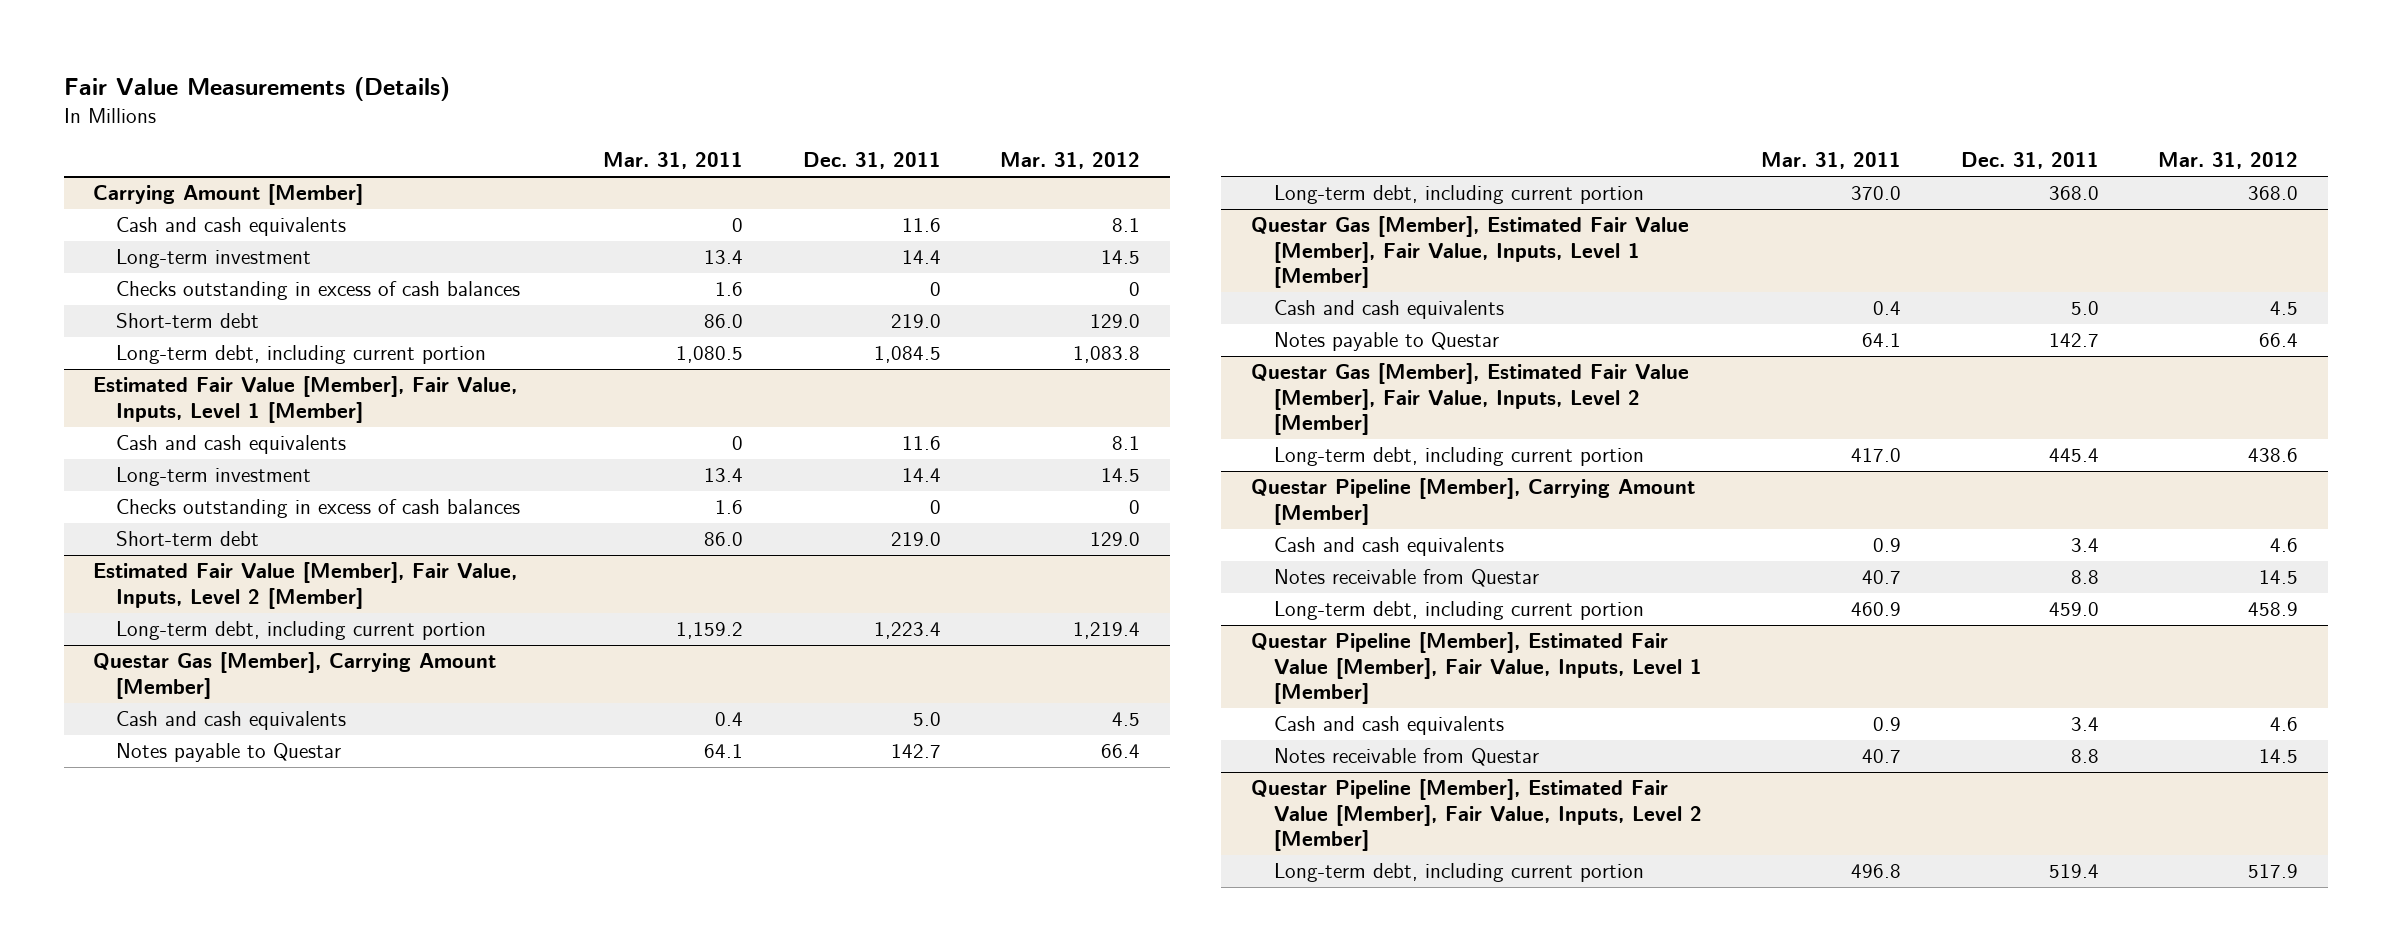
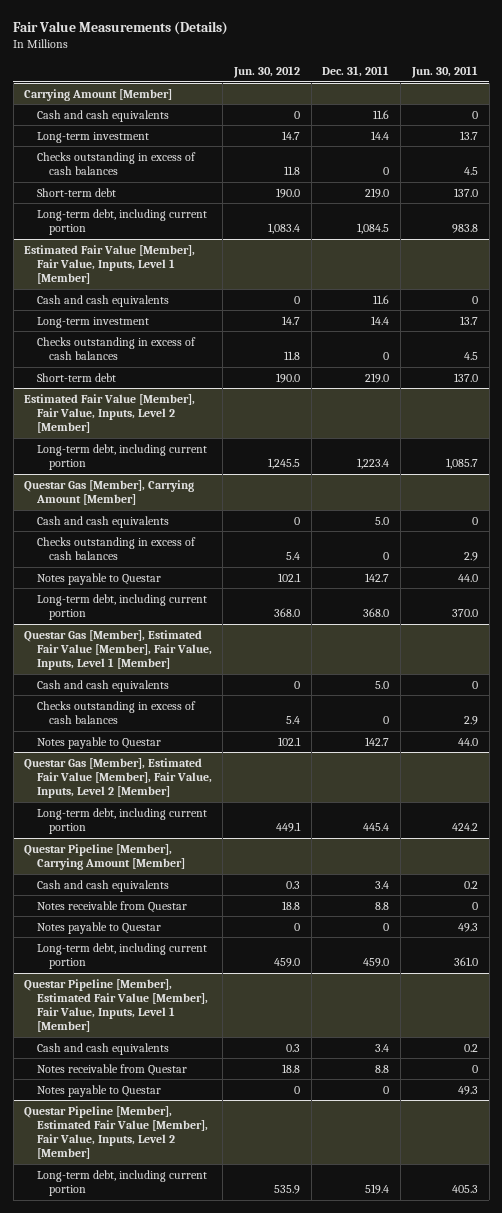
[603,152,744,170] Mar. 31, 2011 -> none
[1000,152,1141,170] Mar. 31, 2012 -> none
none -> [233,66,301,79] Jun. 30, 2012
none -> [410,66,478,79] Jun. 30, 2011
none -> [36,536,196,560] Checks outstanding in excess of cash balances
none -> [36,700,196,724] Checks outstanding in excess of cash balances
none -> [36,921,161,934] Notes payable to Questar
none -> [36,1084,161,1097] Notes payable to Questar

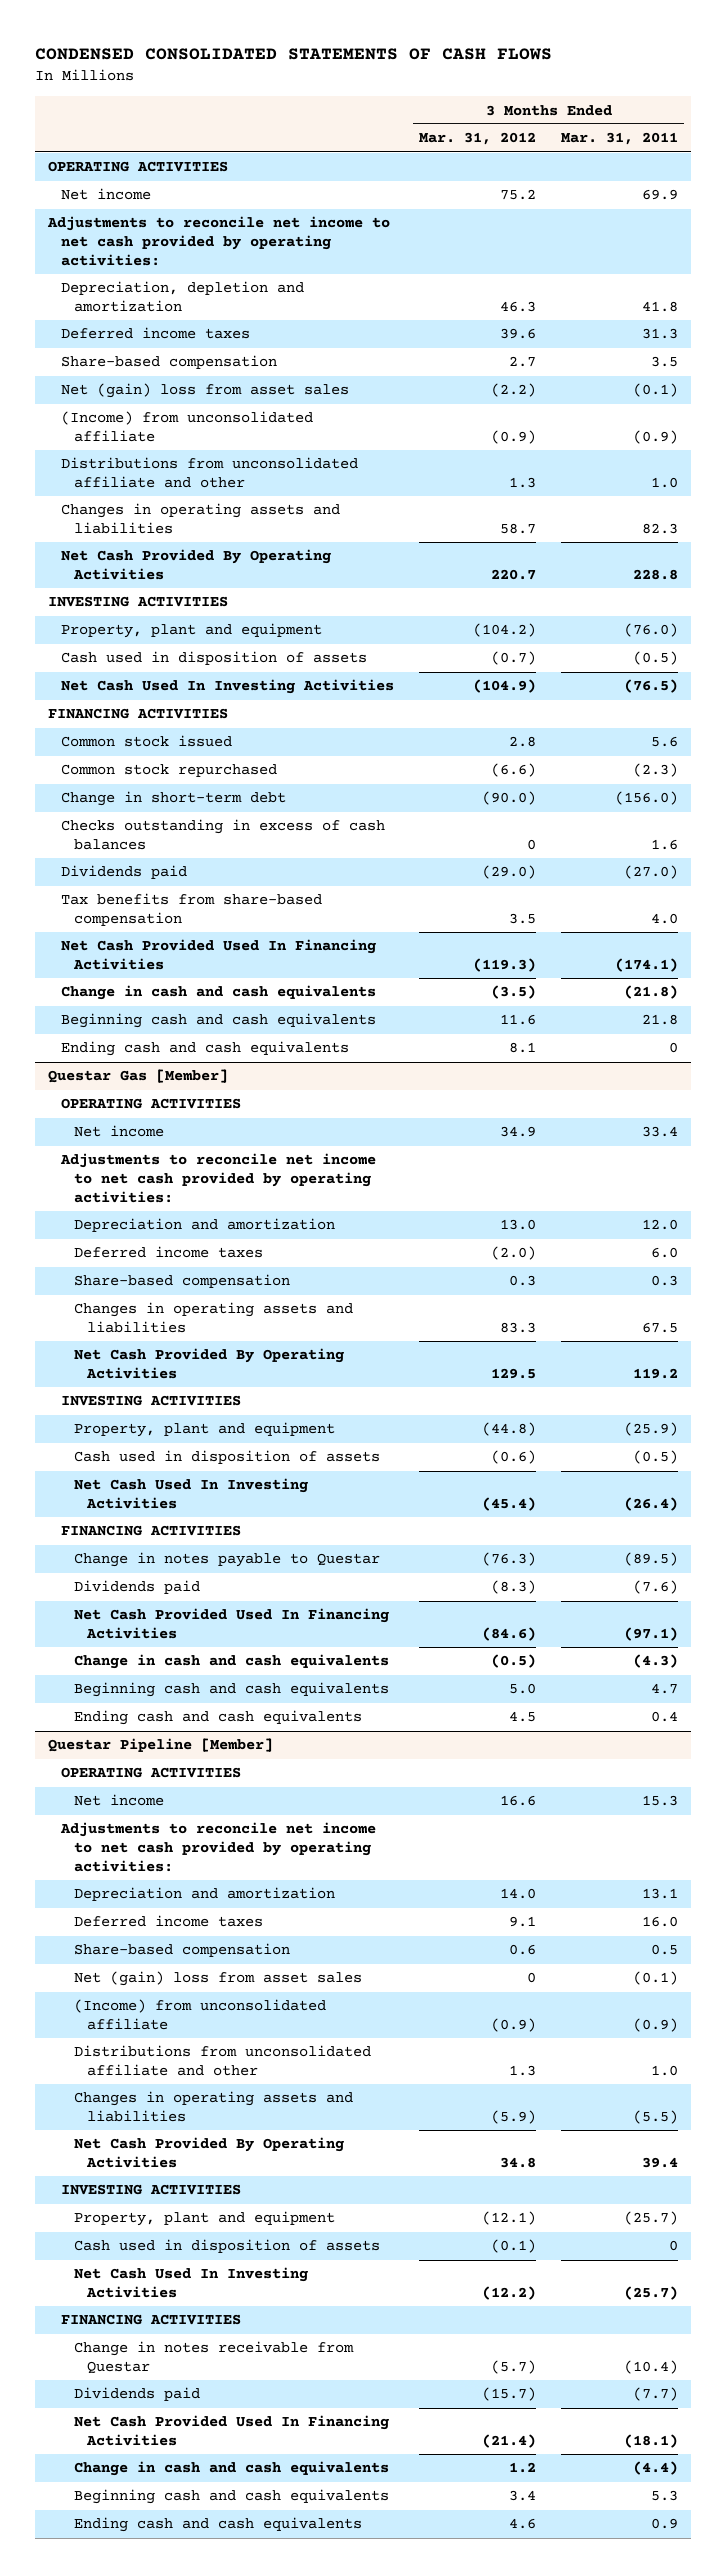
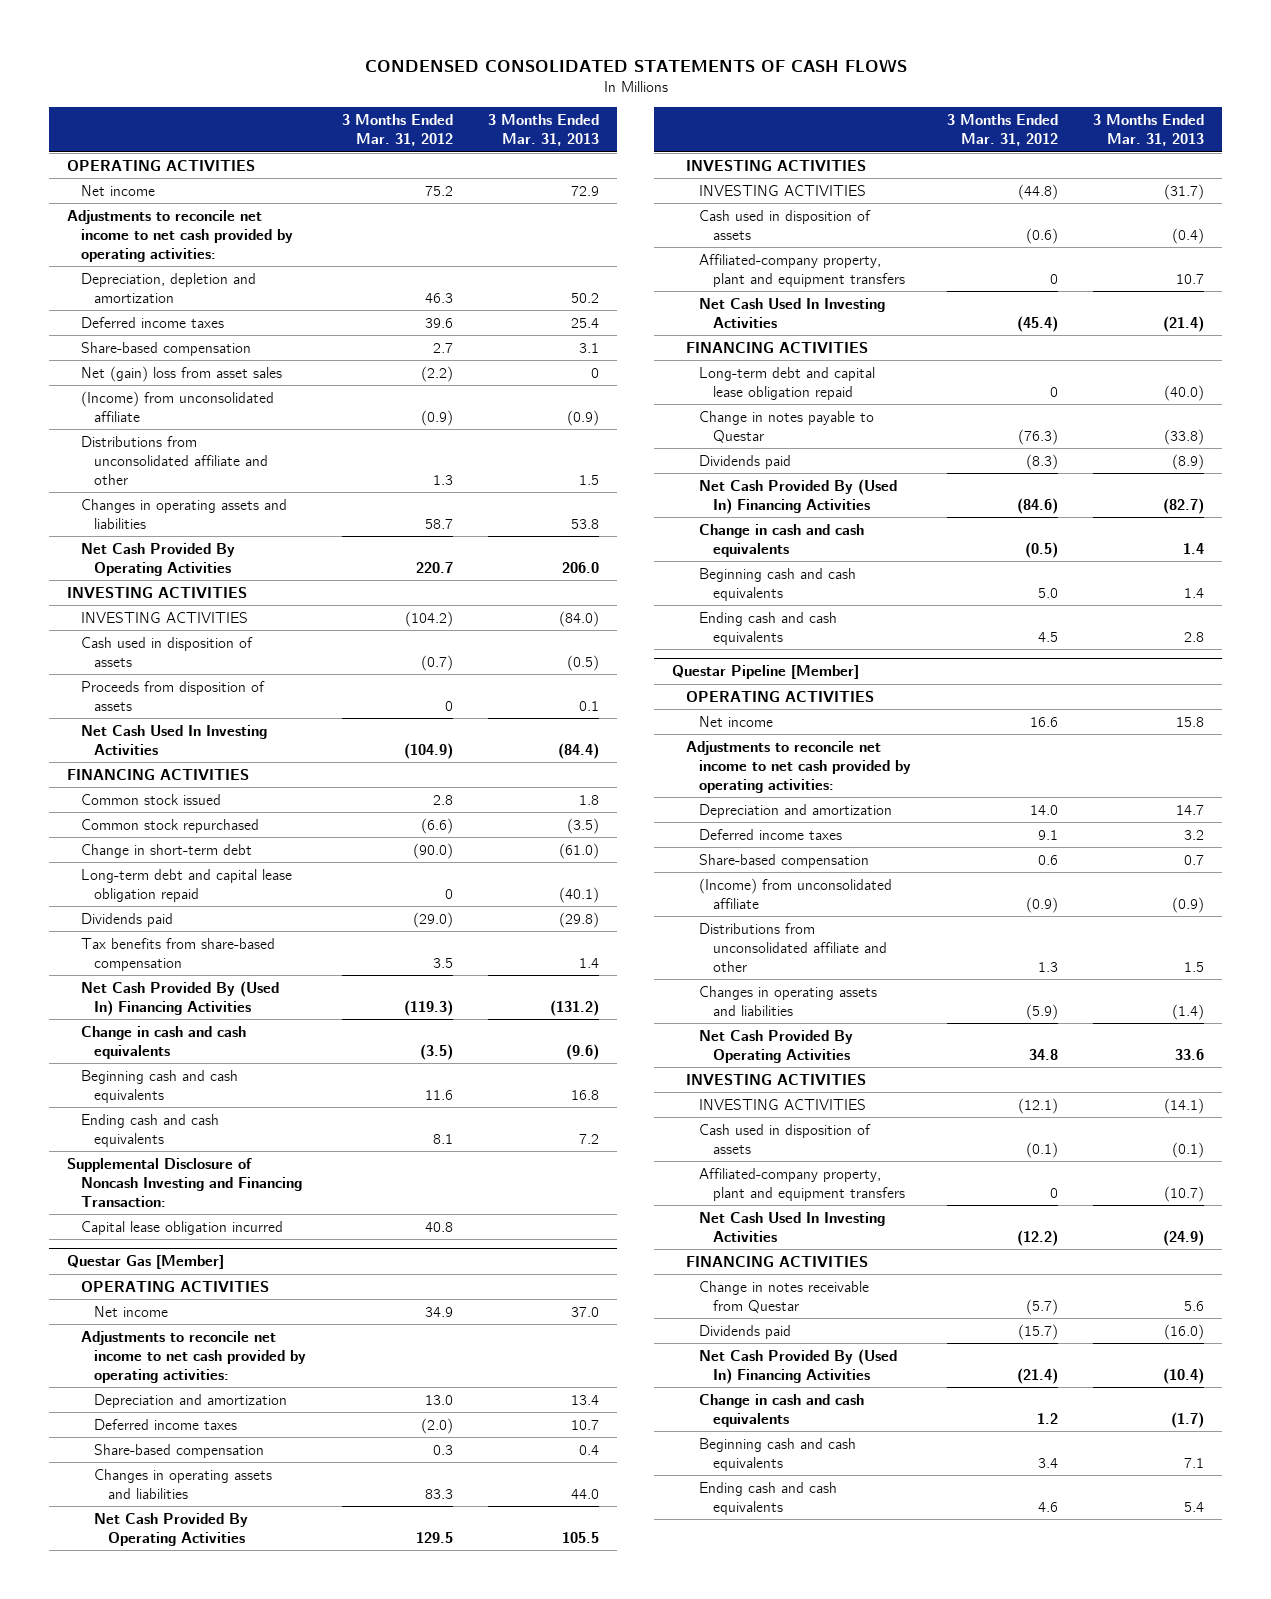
[561,132,679,146] Mar. 31, 2011 -> none
none -> [488,114,600,147] 3 Months Ended Mar. 31, 2013
[60,623,322,639] Property, plant and equipment -> [80,611,248,623] INVESTING ACTIVITIES
none -> [80,680,265,711] Proceeds from disposition of assets
[60,819,385,850] Checks outstanding in excess of cash balances -> none
none -> [80,868,292,902] Long-term debt and capital lease obligation repaid
[60,939,376,970] Net Cash Provided Used In Financing Activities -> [80,980,279,1016] Net Cash Provided By (Used In) Financing Activities
none -> [66,1157,302,1207] Supplemental Disclosure of Noncash Investing and Financing Transaction:
none -> [80,1220,283,1235] Capital lease obligation incurred
[74,1422,336,1438] Property, plant and equipment -> [699,184,867,196] INVESTING ACTIVITIES
none -> [699,253,905,287] Affiliated-company property, plant and equipment transfers
none -> [699,366,876,400] Long-term debt and capital lease obligation repaid
[74,1608,390,1639] Net Cash Provided Used In Financing Activities -> [699,478,898,514] Net Cash Provided By (Used In) Financing Activities
[74,1971,363,1987] Net (gain) loss from asset sales -> none
[74,2211,336,2227] Property, plant and equipment -> [699,1098,867,1110] INVESTING ACTIVITIES
none -> [699,1167,905,1201] Affiliated-company property, plant and equipment transfers
[74,2415,390,2446] Net Cash Provided Used In Financing Activities -> [699,1348,898,1384] Net Cash Provided By (Used In) Financing Activities

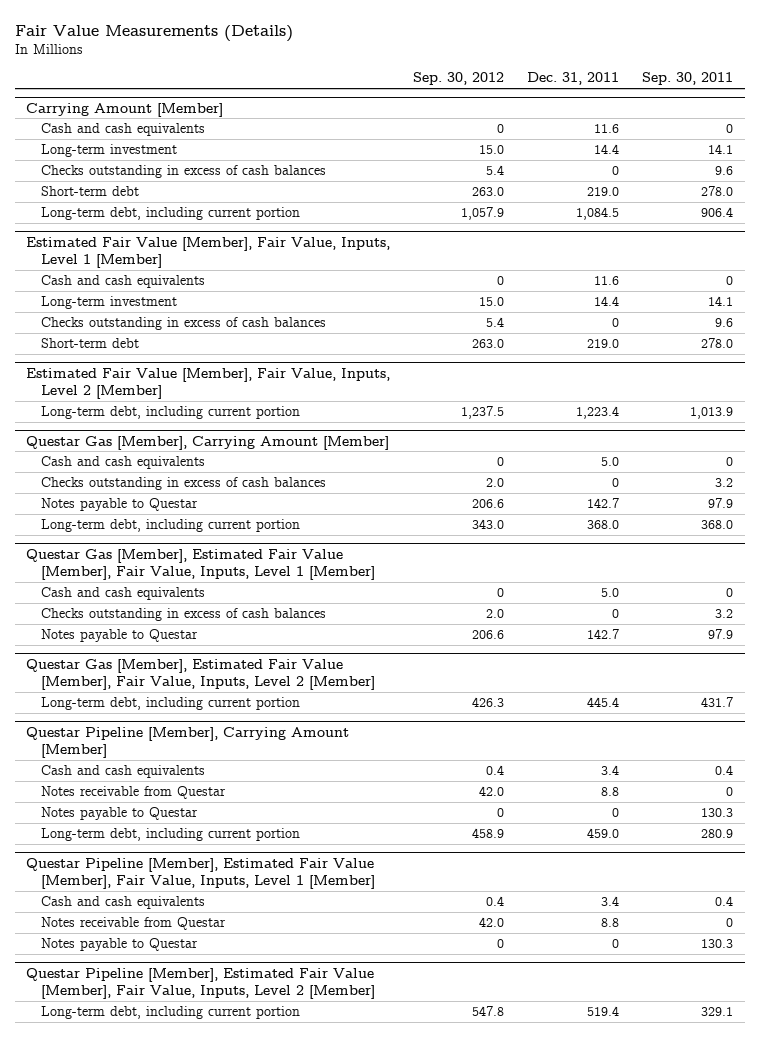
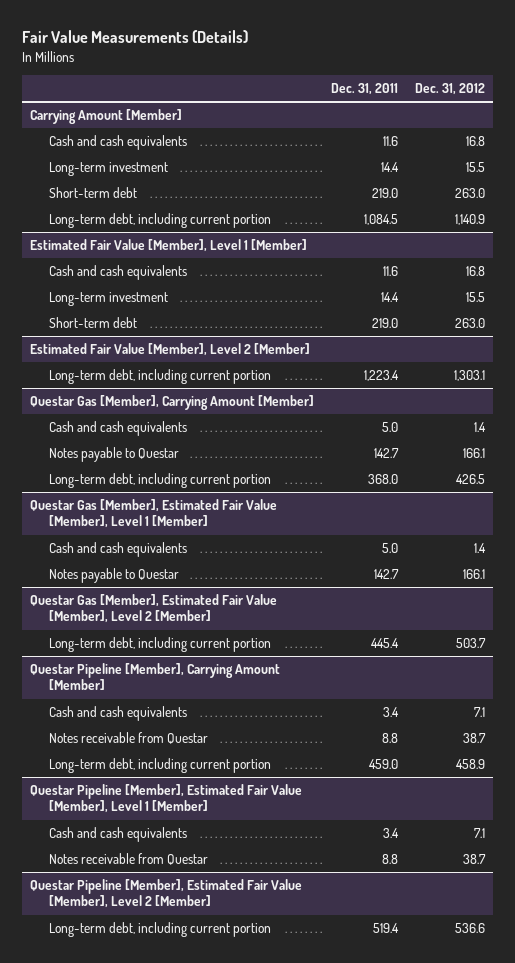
[413,72,505,86] Sep. 30, 2012 -> none
[642,72,734,86] Sep. 30, 2011 -> none
none -> [414,83,485,96] Dec. 31, 2012
[40,165,326,179] Checks outstanding in excess of cash balances -> none
[26,236,391,269] Estimated Fair Value [Member], Fair Value, Inputs, Level 1 [Member] -> [30,239,308,253] Estimated Fair Value [Member], Level 1 [Member]
[40,317,326,331] Checks outstanding in excess of cash balances -> none
[26,367,391,400] Estimated Fair Value [Member], Fair Value, Inputs, Level 2 [Member] -> [30,343,311,357] Estimated Fair Value [Member], Level 2 [Member]
[40,477,326,491] Checks outstanding in excess of cash balances -> none
[26,548,375,581] Questar Gas [Member], Estimated Fair Value [Member], Fair Value, Inputs, Level 1 [Member] -> [30,499,278,529] Questar Gas [Member], Estimated Fair Value [Member], Level 1 [Member]
[40,608,326,622] Checks outstanding in excess of cash balances -> none
[26,658,375,691] Questar Gas [Member], Estimated Fair Value [Member], Fair Value, Inputs, Level 2 [Member] -> [30,594,278,624] Questar Gas [Member], Estimated Fair Value [Member], Level 2 [Member]
[40,807,198,821] Notes payable to Questar -> none
[26,857,375,890] Questar Pipeline [Member], Estimated Fair Value [Member], Fair Value, Inputs, Level 1 [Member] -> [30,784,303,814] Questar Pipeline [Member], Estimated Fair Value [Member], Level 1 [Member]
[40,938,198,952] Notes payable to Questar -> none
[26,967,375,1000] Questar Pipeline [Member], Estimated Fair Value [Member], Fair Value, Inputs, Level 2 [Member] -> [30,879,303,909] Questar Pipeline [Member], Estimated Fair Value [Member], Level 2 [Member]

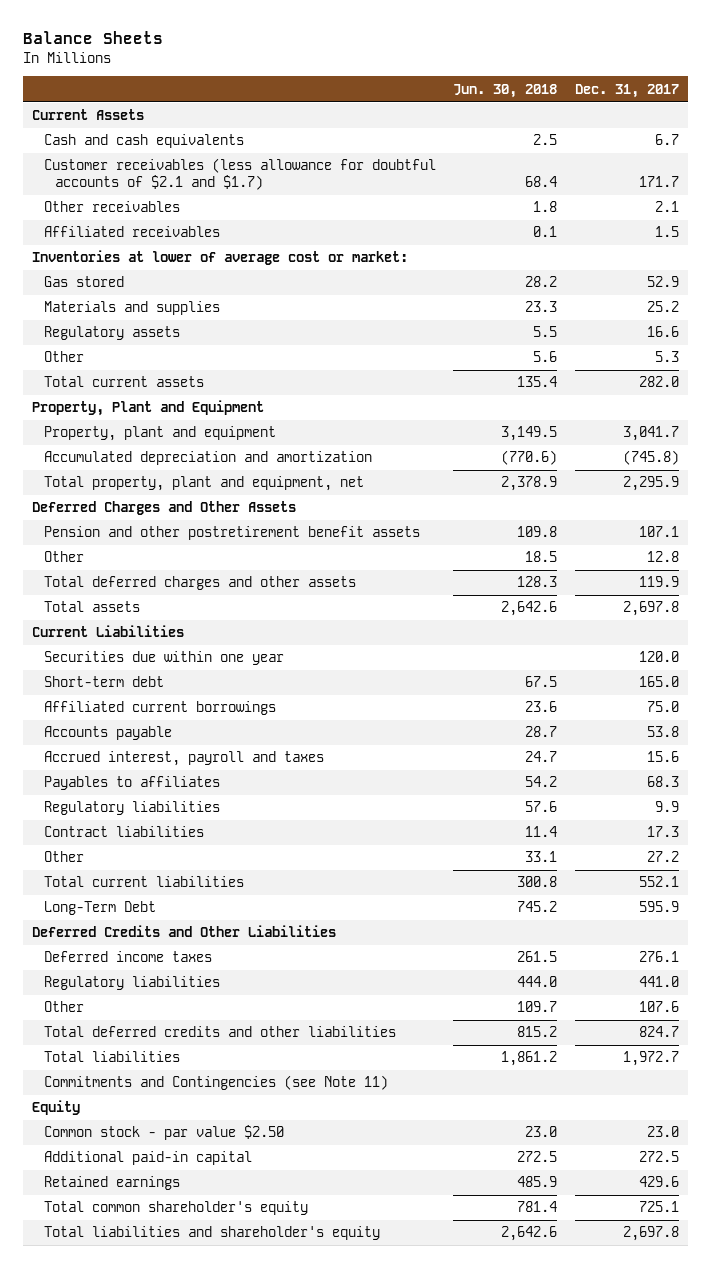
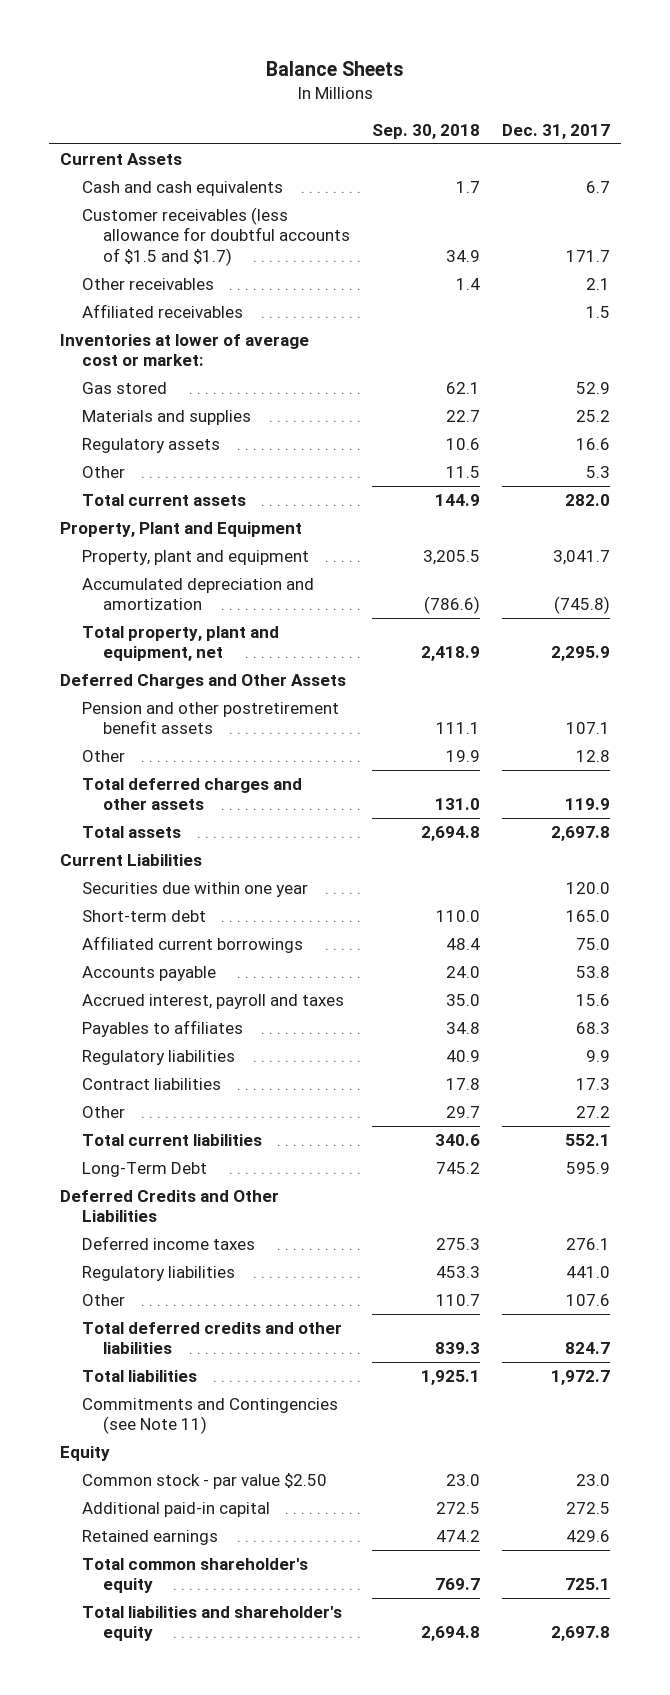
[453,83,558,98] Jun. 30, 2018 -> none
none -> [372,123,481,139] Sep. 30, 2018
[43,158,436,190] Customer receivables (less allowance for doubtful accounts of $2.1 and $1.7) -> [81,206,351,266] Customer receivables (less allowance for doubtful accounts of $1.5 and $1.7)

